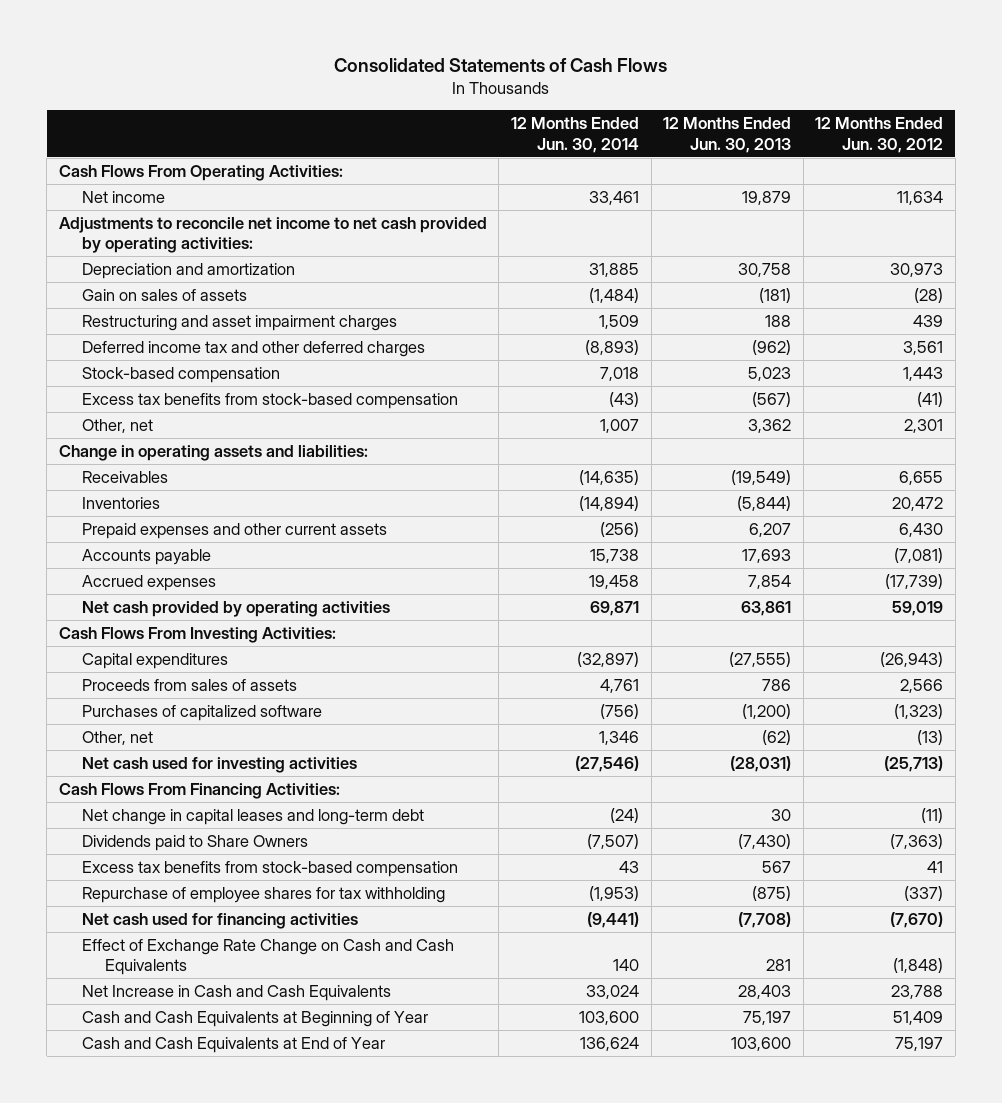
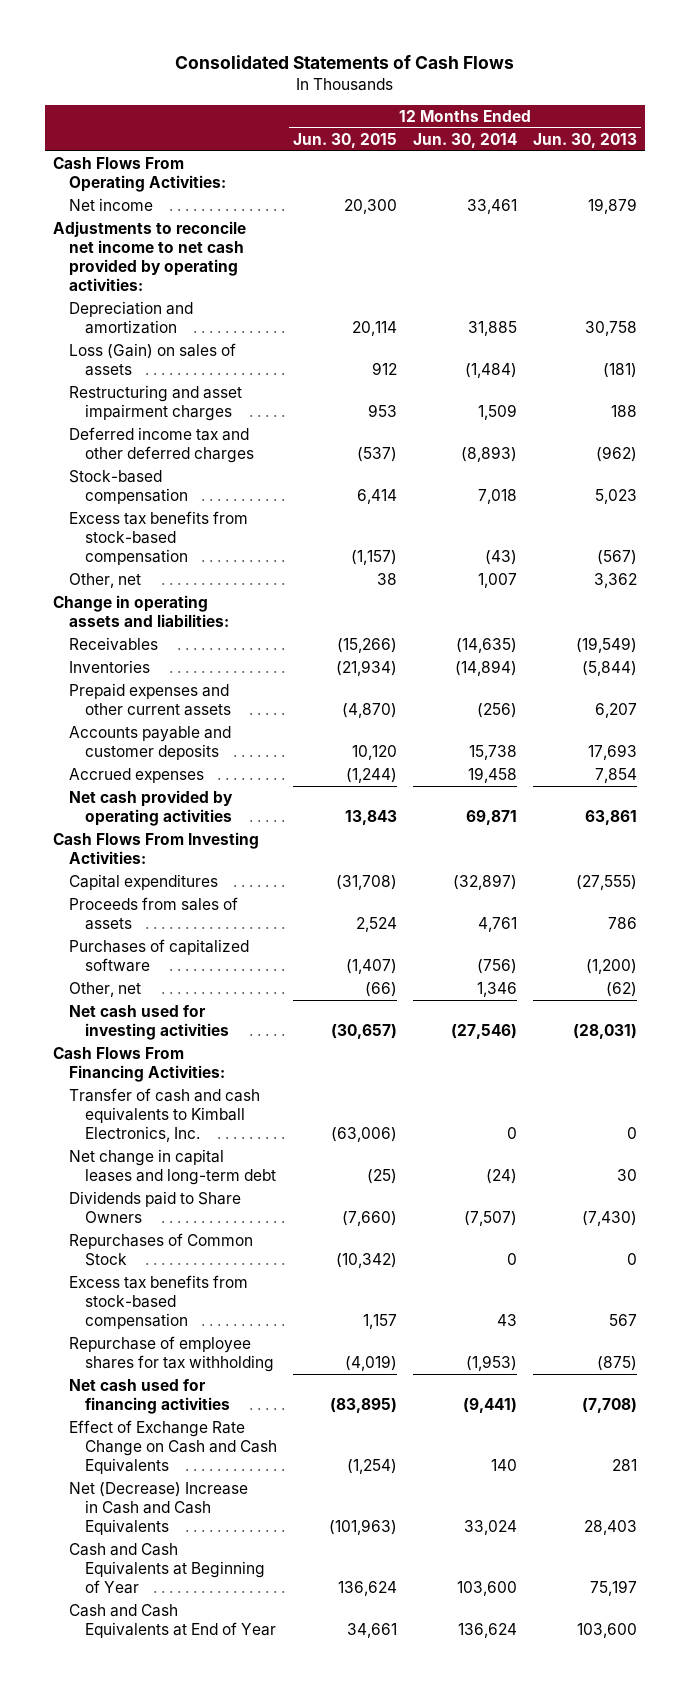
[815,117,944,153] 12 Months Ended Jun. 30, 2012 -> none
none -> [293,132,398,148] Jun. 30, 2015
[82,288,248,301] Gain on sales of assets -> [69,343,237,377] Loss (Gain) on sales of assets
[82,548,212,565] Accounts payable -> [69,726,232,761] Accounts payable and customer deposits
none -> [69,1088,261,1142] Transfer of cash and cash equivalents to Kimball Electronics, Inc.
none -> [69,1233,254,1267] Repurchases of Common Stock
[82,984,392,1001] Net Increase in Cash and Cash Equivalents -> [69,1482,249,1535] Net (Decrease) Increase in Cash and Cash Equivalents

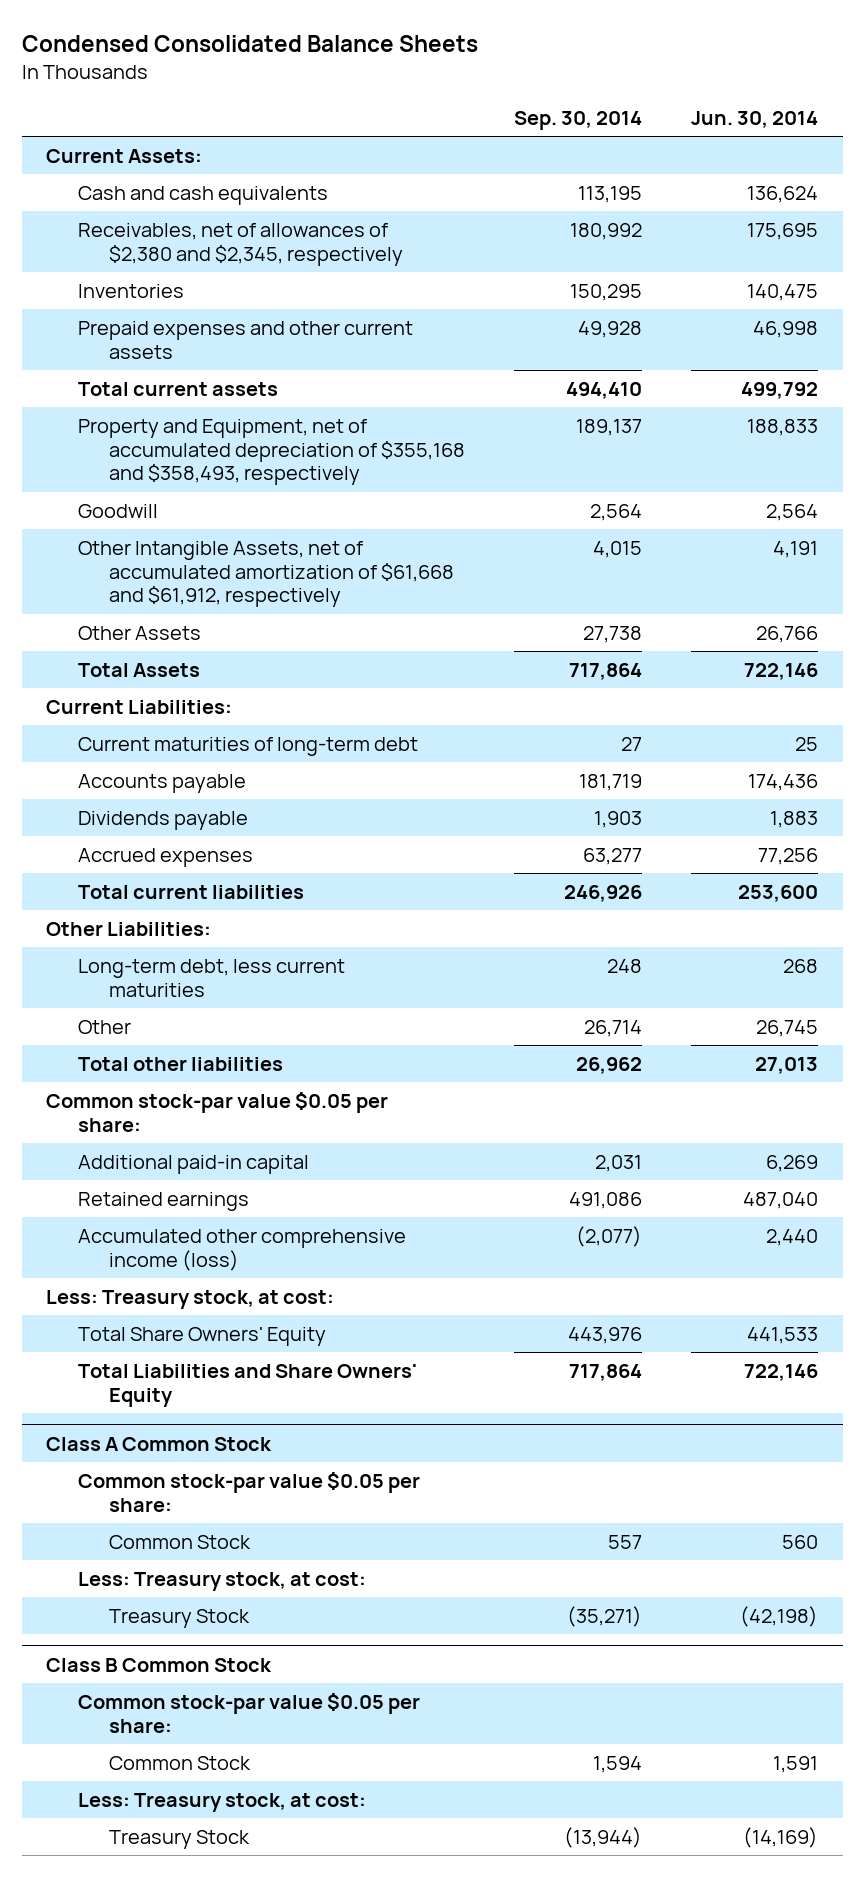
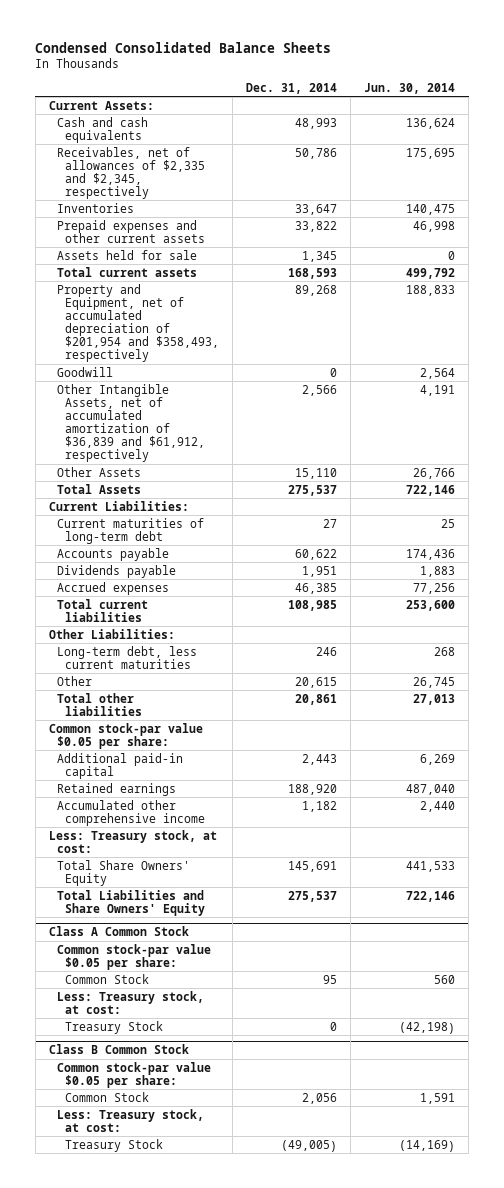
[514,110,643,130] Sep. 30, 2014 -> none
none -> [246,82,338,94] Dec. 31, 2014
[77,222,404,266] Receivables, net of allowances of $2,380 and $2,345, respectively -> [57,146,206,199] Receivables, net of allowances of $2,335 and $2,345, respectively
none -> [57,249,198,260] Assets held for sale
[77,418,466,486] Property and Equipment, net of accumulated depreciation of $355,168 and $358,493, respectively -> [57,283,220,363] Property and Equipment, net of accumulated depreciation of $201,954 and $358,493, respectively
[77,540,455,608] Other Intangible Assets, net of accumulated amortization of $61,668 and $61,912, respectively -> [57,383,206,463] Other Intangible Assets, net of accumulated amortization of $36,839 and $61,912, respectively
[77,1228,406,1271] Accumulated other comprehensive income (loss) -> [57,799,206,826] Accumulated other comprehensive income

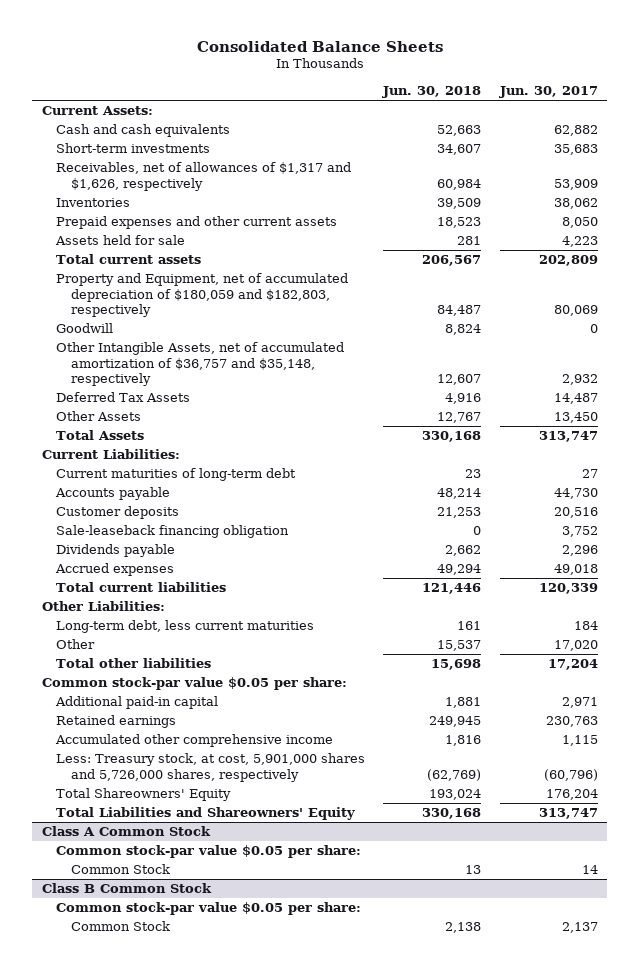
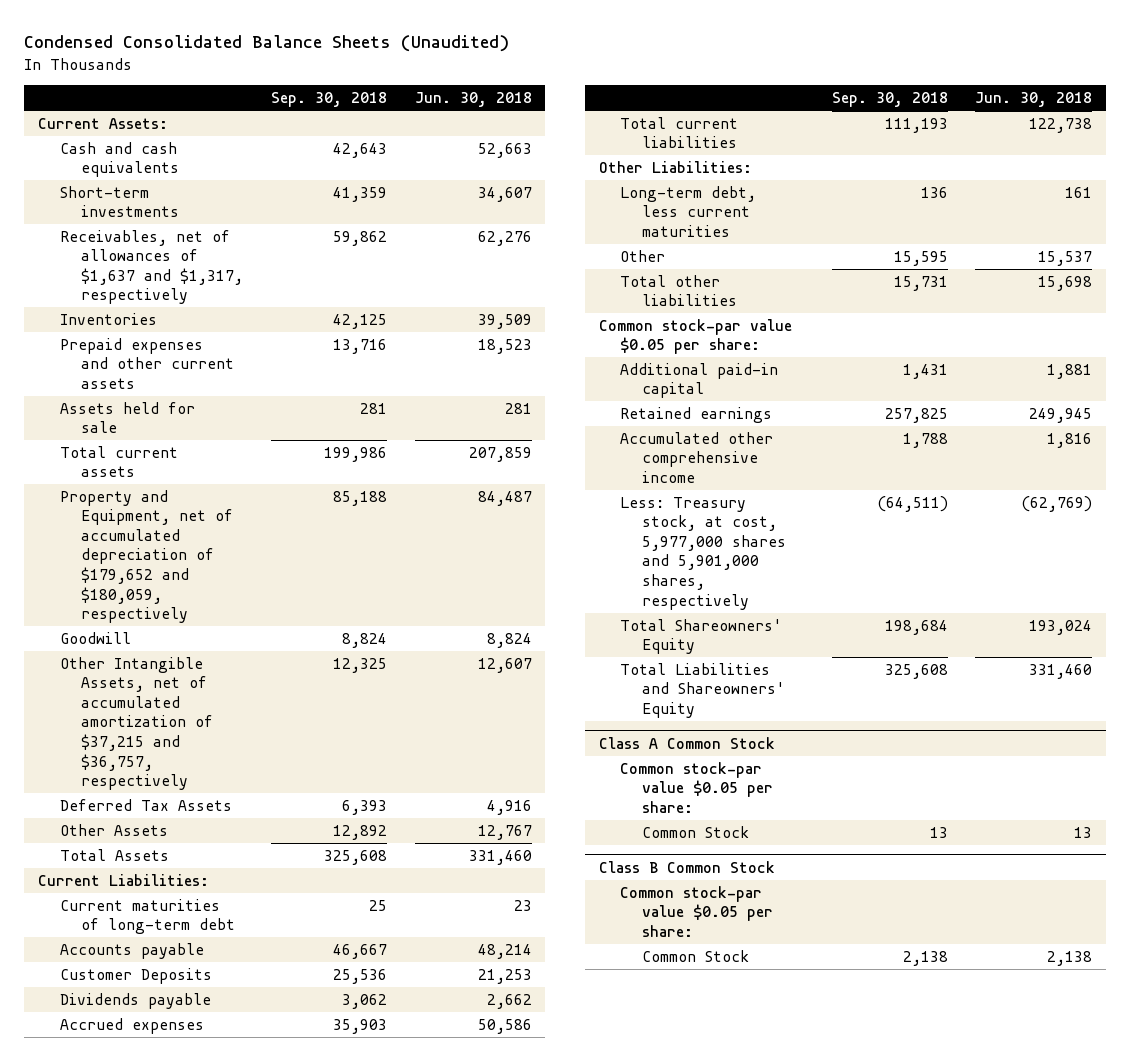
[196,40,443,52] Consolidated Balance Sheets -> [24,35,510,53] Condensed Consolidated Balance Sheets (Unaudited)
[498,86,598,99] Jun. 30, 2017 -> none
none -> [270,92,387,108] Sep. 30, 2018
[56,162,352,191] Receivables, net of allowances of $1,317 and $1,626, respectively -> [59,229,244,305] Receivables, net of allowances of $1,637 and $1,317, respectively
[437,178,482,190] 60,984 -> [477,230,532,246] 62,276
[422,255,482,267] 206,567 -> [468,446,532,462] 207,859
[56,273,349,318] Property and Equipment, net of accumulated depreciation of $180,059 and $182,803, respectively -> [59,489,234,624] Property and Equipment, net of accumulated depreciation of $179,652 and $180,059, respectively
[56,342,345,387] Other Intangible Assets, net of accumulated amortization of $36,757 and $35,148, respectively -> [59,656,214,791] Other Intangible Assets, net of accumulated amortization of $37,215 and $36,757, respectively
[422,431,482,443] 330,168 -> [468,849,532,865] 331,460
[56,525,290,539] Sale-leaseback financing obligation -> none
[56,506,180,520] Customer deposits -> [59,967,212,984] Customer Deposits
[437,564,482,576] 49,294 -> [477,1018,532,1034] 50,586
[422,583,482,595] 121,446 -> [1029,117,1093,133] 122,738
[56,753,366,782] Less: Treasury stock, at cost, 5,901,000 shares and 5,726,000 shares, respectively -> [620,496,787,610] Less: Treasury stock, at cost, 5,977,000 shares and 5,901,000 shares, respectively
[422,808,482,820] 330,168 -> [1029,663,1093,679] 331,460

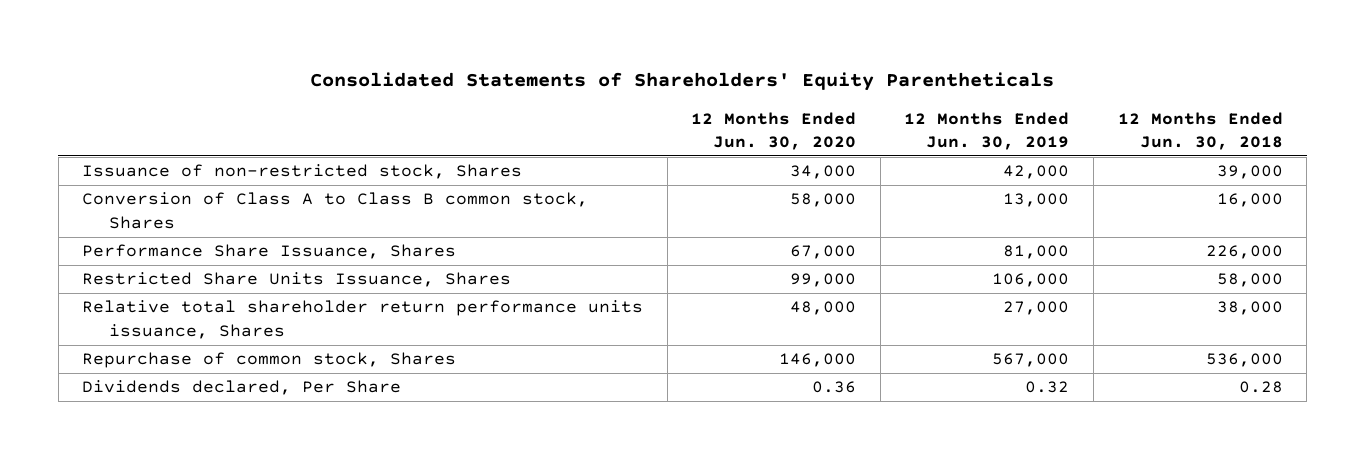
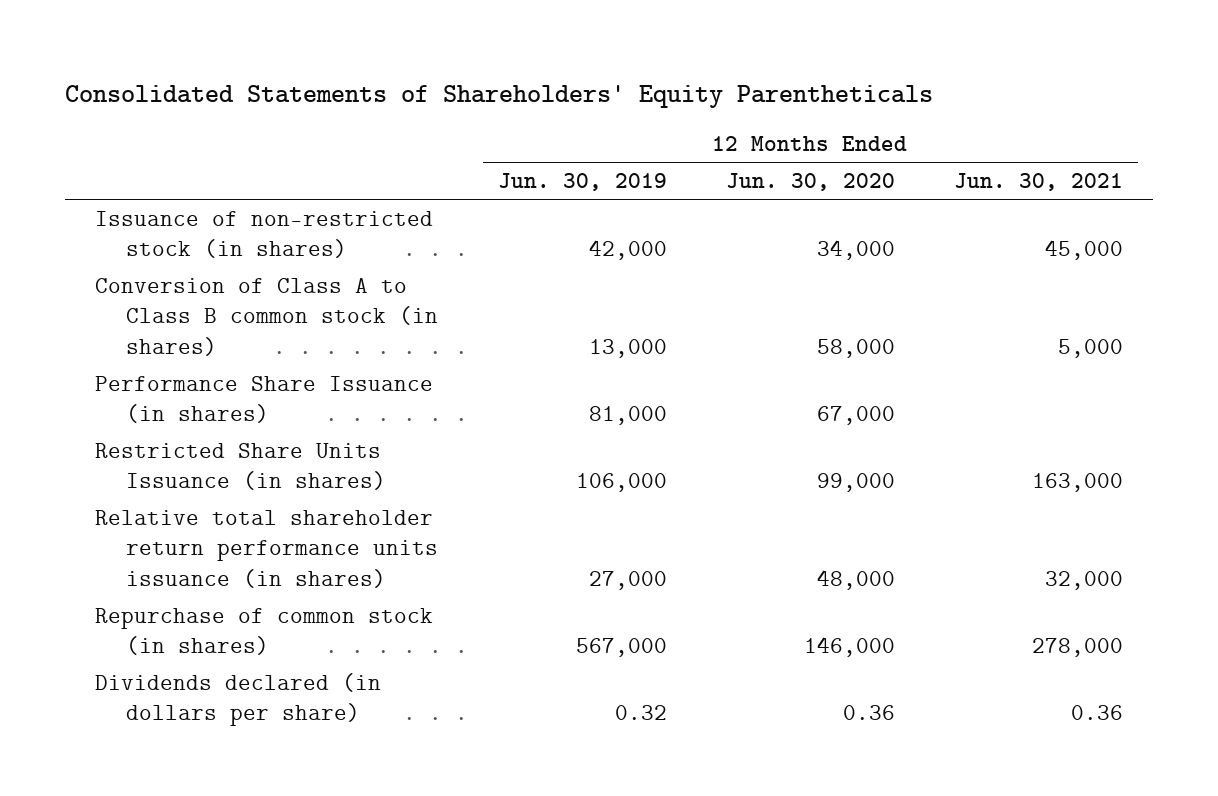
[1117,111,1283,150] 12 Months Ended Jun. 30, 2018 -> none
none -> [954,172,1124,191] Jun. 30, 2021
[82,164,523,180] Issuance of non-restricted stock, Shares -> [94,210,433,259] Issuance of non-restricted stock (in shares)
[82,192,589,229] Conversion of Class A to Class B common stock, Shares -> [94,277,439,356] Conversion of Class A to Class B common stock (in shares)
[82,244,457,260] Performance Share Issuance, Shares -> [94,375,433,424] Performance Share Issuance (in shares)
[82,272,512,288] Restricted Share Units Issuance, Shares -> [94,442,387,491] Restricted Share Units Issuance (in shares)
[82,300,644,339] Relative total shareholder return performance units issuance, Shares -> [94,509,439,588] Relative total shareholder return performance units issuance (in shares)
[82,352,457,369] Repurchase of common stock, Shares -> [94,607,433,656] Repurchase of common stock (in shares)
[82,380,402,396] Dividends declared, Per Share -> [94,672,381,727] Dividends declared (in dollars per share)

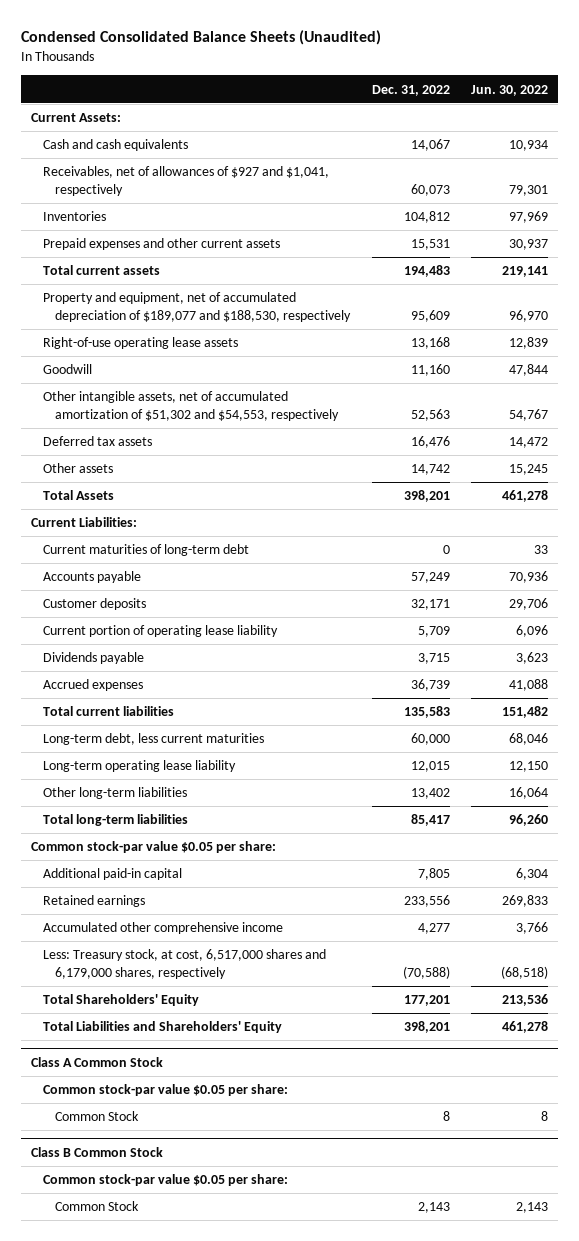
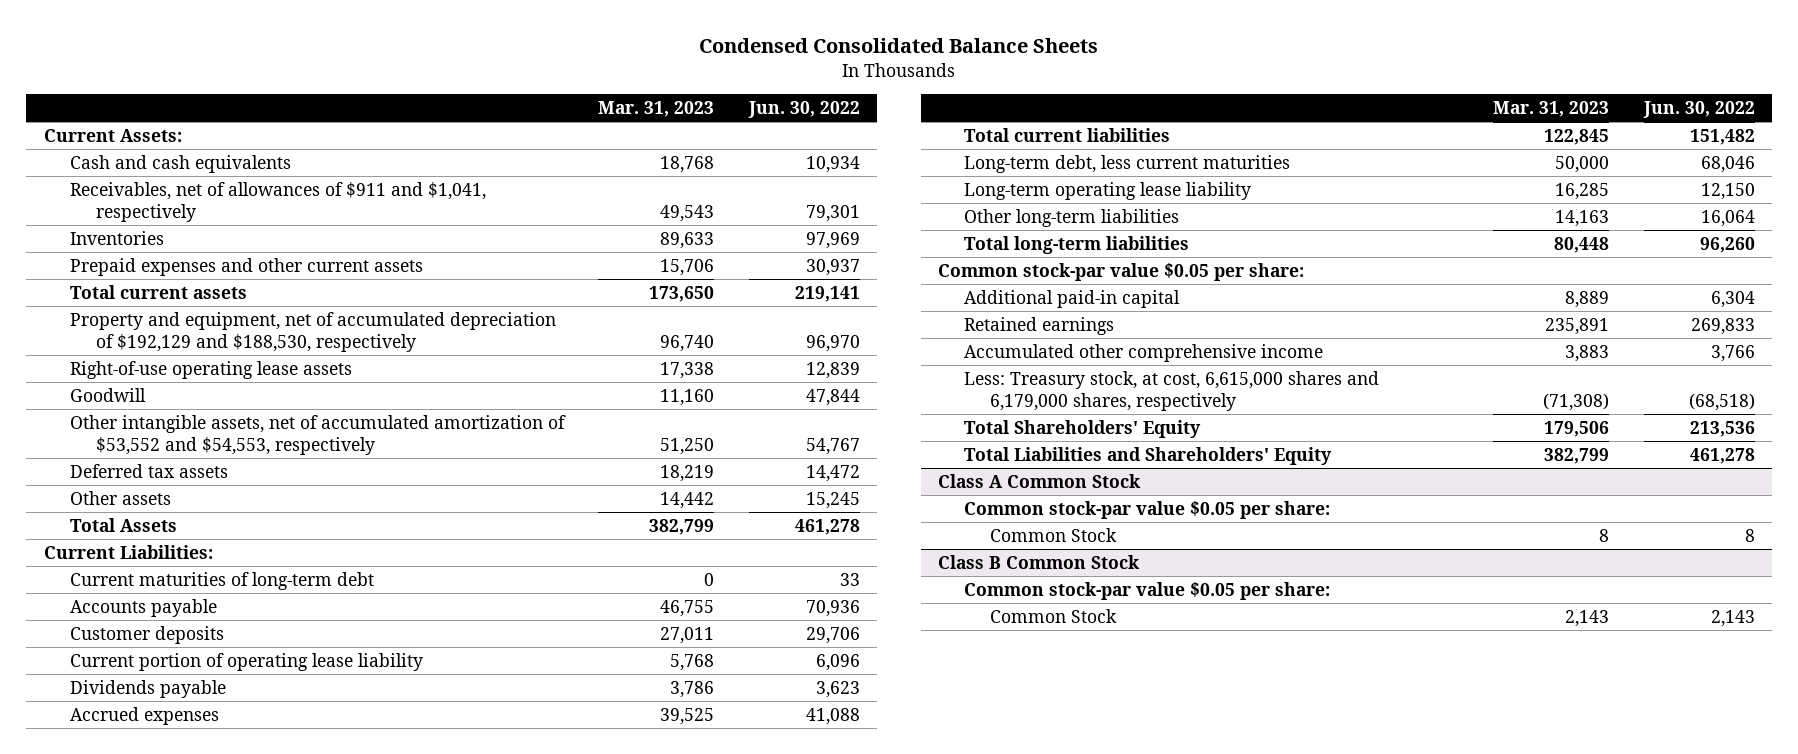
[20,30,381,46] Condensed Consolidated Balance Sheets (Unaudited) -> [699,38,1099,54] Condensed Consolidated Balance Sheets
[371,84,450,96] Dec. 31, 2022 -> none
none -> [598,100,715,117] Mar. 31, 2023
[43,166,330,197] Receivables, net of allowances of $927 and $1,041, respectively -> [69,181,486,222] Receivables, net of allowances of $911 and $1,041, respectively
[43,292,352,323] Property and equipment, net of accumulated depreciation of $189,077 and $188,530, respectively -> [69,311,556,352] Property and equipment, net of accumulated depreciation of $192,129 and $188,530, respectively
[43,391,340,422] Other intangible assets, net of accumulated amortization of $51,302 and $54,553, respectively -> [69,414,566,455] Other intangible assets, net of accumulated amortization of $53,552 and $54,553, respectively
[43,949,327,980] Less: Treasury stock, at cost, 6,517,000 shares and 6,179,000 shares, respectively -> [964,370,1380,411] Less: Treasury stock, at cost, 6,615,000 shares and 6,179,000 shares, respectively

